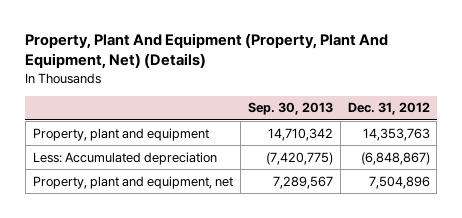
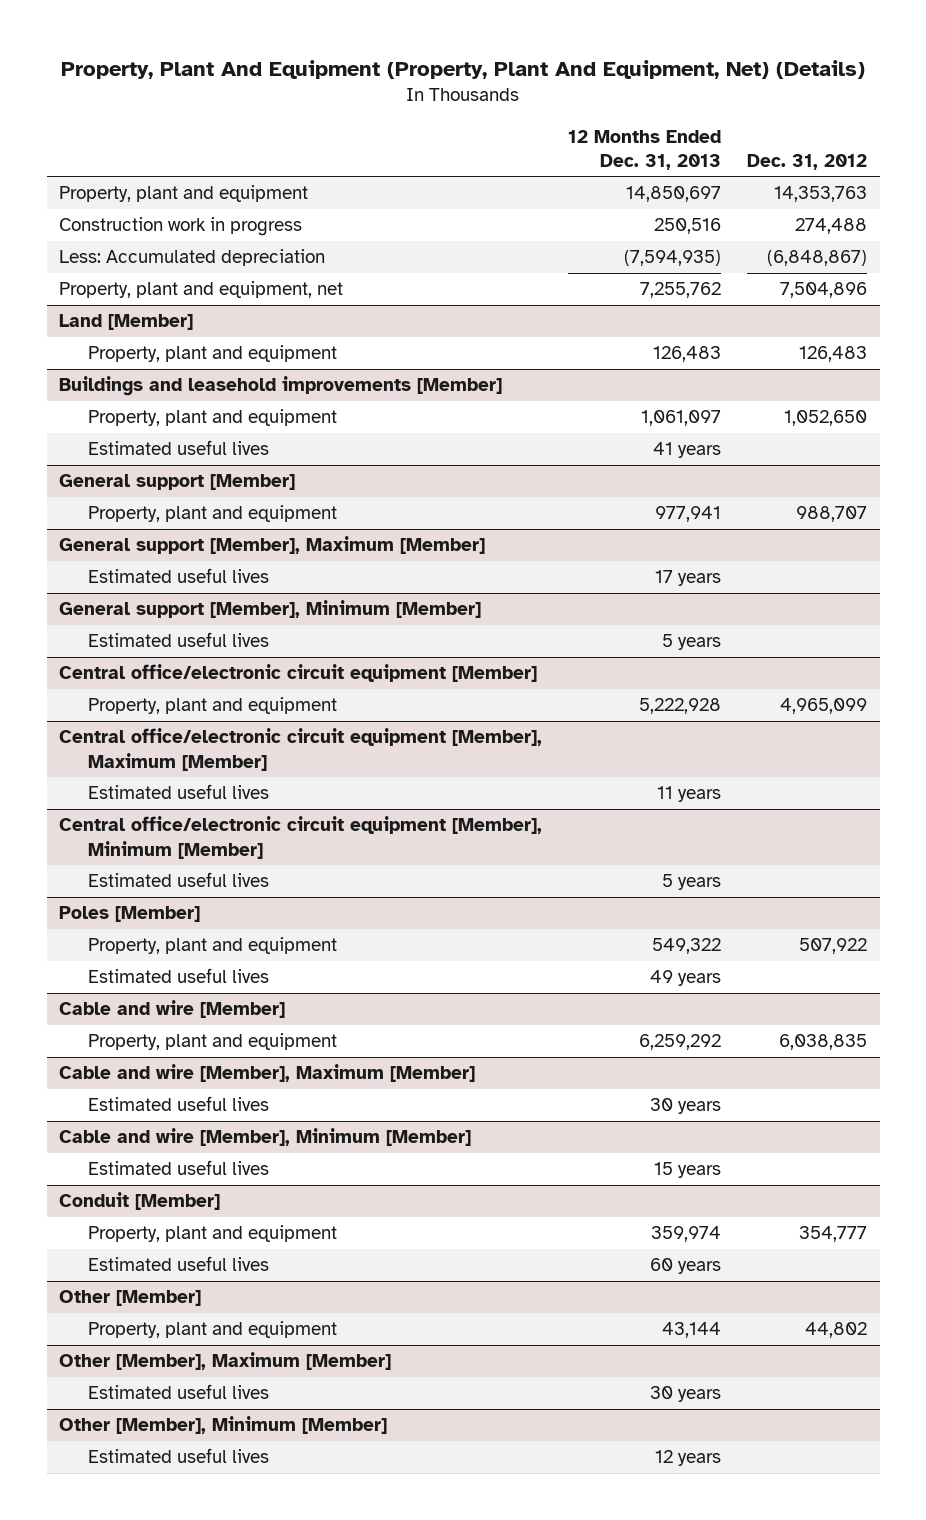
[247,102,333,116] Sep. 30, 2013 -> none
none -> [568,129,722,170] 12 Months Ended Dec. 31, 2013
none -> [59,217,303,237] Construction work in progress
none -> [59,314,194,331] Land [Member]
none -> [88,345,338,363] Property, plant and equipment
none -> [59,376,503,397] Buildings and leasehold improvements [Member]
none -> [88,409,338,427] Property, plant and equipment
none -> [88,440,270,456] Estimated useful lives
none -> [59,474,296,491] General support [Member]
none -> [88,505,338,523] Property, plant and equipment
none -> [59,536,486,555] General support [Member], Maximum [Member]
none -> [88,568,270,584] Estimated useful lives
none -> [59,600,482,619] General support [Member], Minimum [Member]
none -> [88,632,270,648] Estimated useful lives
none -> [59,664,538,683] Central office/electronic circuit equipment [Member]
none -> [88,697,338,715] Property, plant and equipment
none -> [59,728,543,771] Central office/electronic circuit equipment [Member], Maximum [Member]
none -> [88,784,270,800] Estimated useful lives
none -> [59,816,543,859] Central office/electronic circuit equipment [Member], Minimum [Member]
none -> [88,872,270,888] Estimated useful lives
none -> [59,906,201,923] Poles [Member]
none -> [88,937,338,955] Property, plant and equipment
none -> [88,968,270,984] Estimated useful lives
none -> [59,1000,286,1019] Cable and wire [Member]
none -> [88,1033,338,1051] Property, plant and equipment
none -> [59,1064,476,1083] Cable and wire [Member], Maximum [Member]
none -> [88,1096,270,1112] Estimated useful lives
none -> [59,1128,472,1147] Cable and wire [Member], Minimum [Member]
none -> [88,1160,270,1176] Estimated useful lives
none -> [59,1192,221,1211] Conduit [Member]
none -> [88,1225,338,1243] Property, plant and equipment
none -> [88,1256,270,1272] Estimated useful lives
none -> [59,1290,202,1307] Other [Member]
none -> [88,1321,338,1339] Property, plant and equipment
none -> [59,1352,392,1371] Other [Member], Maximum [Member]
none -> [88,1384,270,1400] Estimated useful lives
none -> [59,1416,388,1435] Other [Member], Minimum [Member]
none -> [88,1448,270,1464] Estimated useful lives

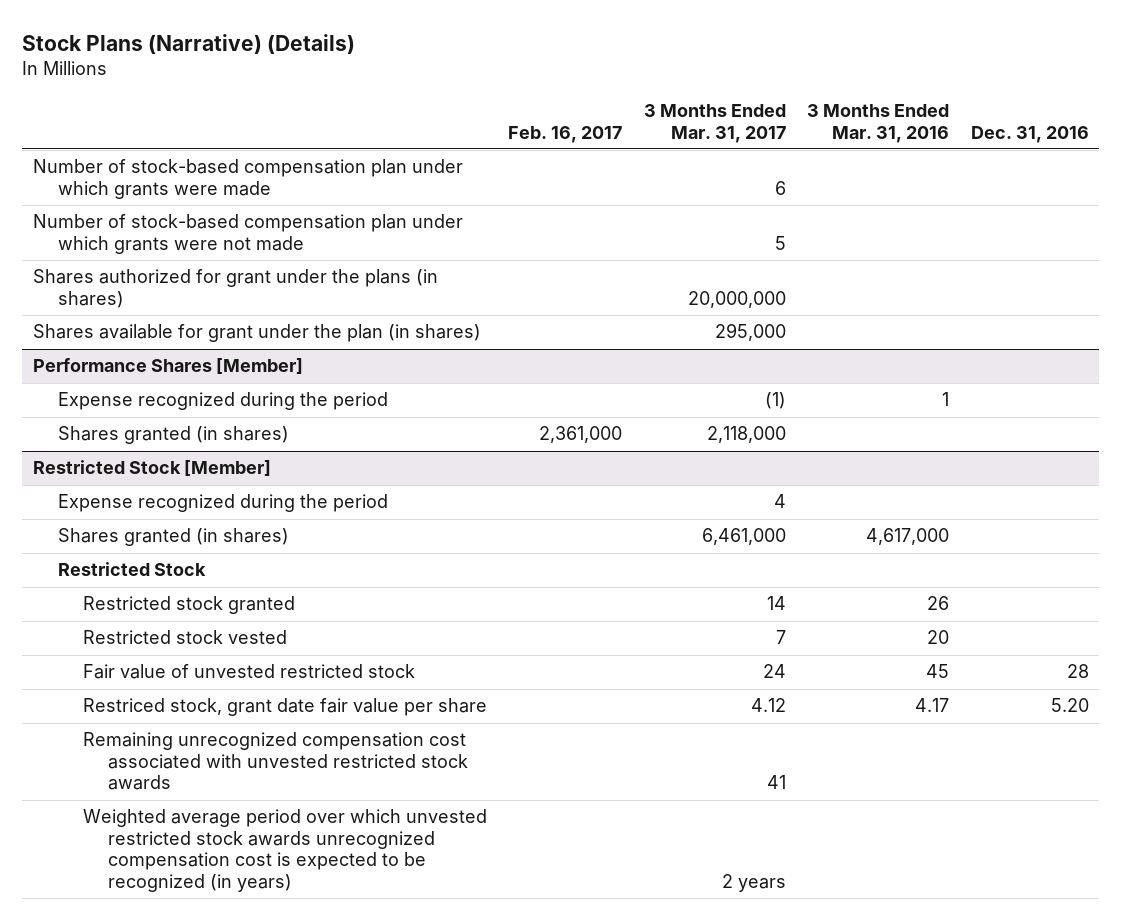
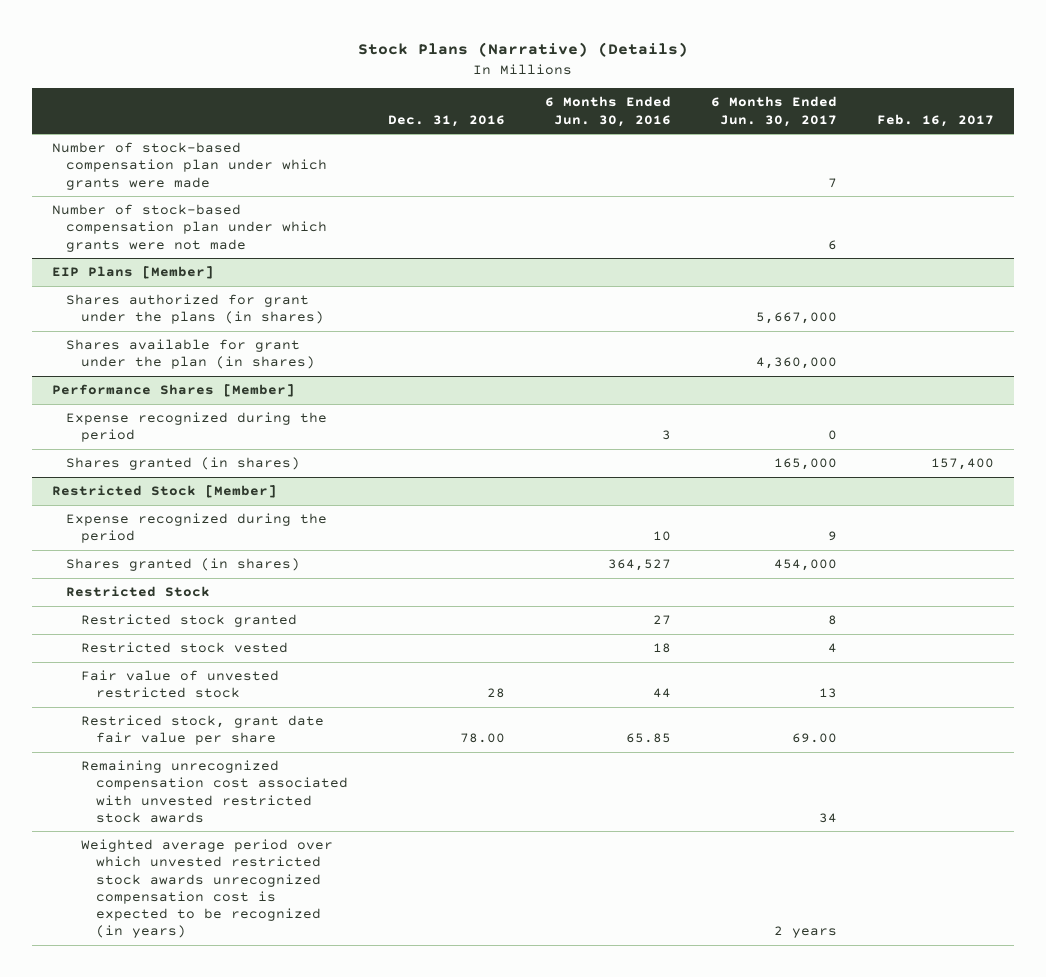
[643,104,786,143] 3 Months Ended Mar. 31, 2017 -> none
[807,104,950,143] 3 Months Ended Mar. 31, 2016 -> none
none -> [544,96,671,127] 6 Months Ended Jun. 30, 2016
none -> [710,96,837,127] 6 Months Ended Jun. 30, 2017
[33,269,439,308] Shares authorized for grant under the plans (in shares) -> none
[33,324,482,343] Shares available for grant under the plan (in shares) -> none
none -> [51,266,214,280] EIP Plans [Member]
none -> [66,294,324,325] Shares authorized for grant under the plans (in shares)
none -> [66,339,315,370] Shares available for grant under the plan (in shares)
[539,426,623,444] 2,361,000 -> [930,458,994,471] 157,400
[1050,698,1089,713] 5.20 -> [459,733,505,744] 78.00

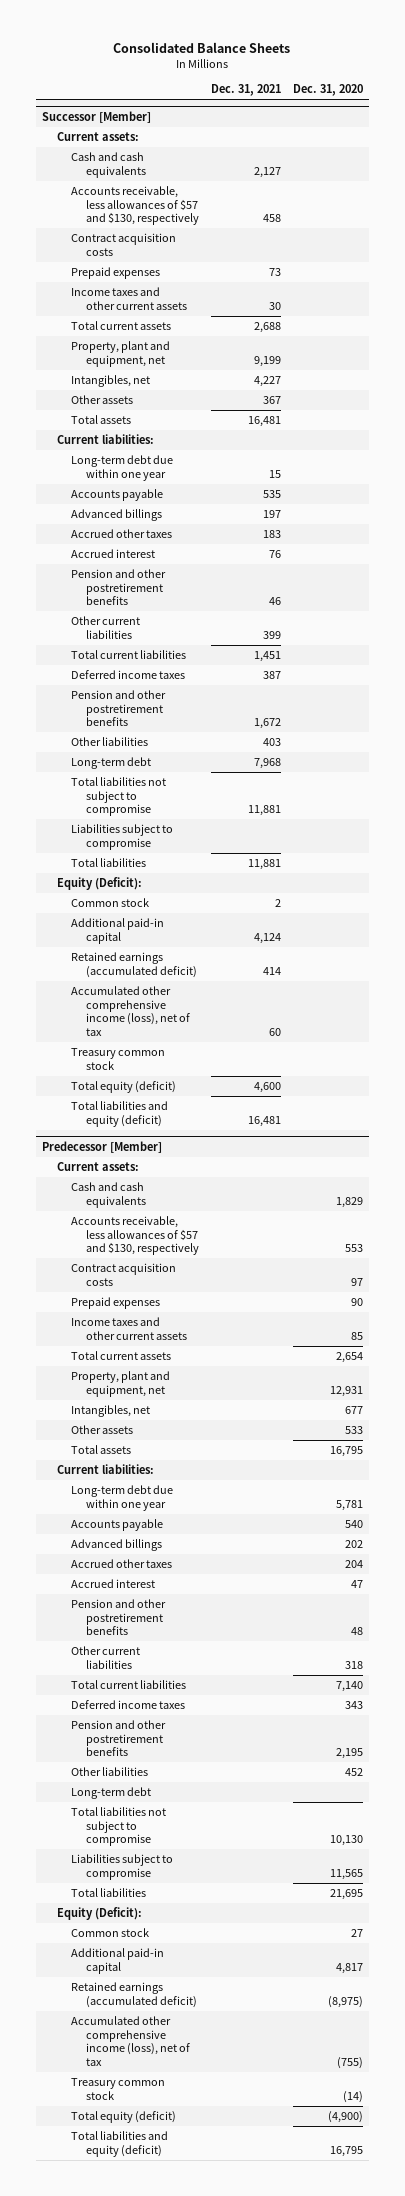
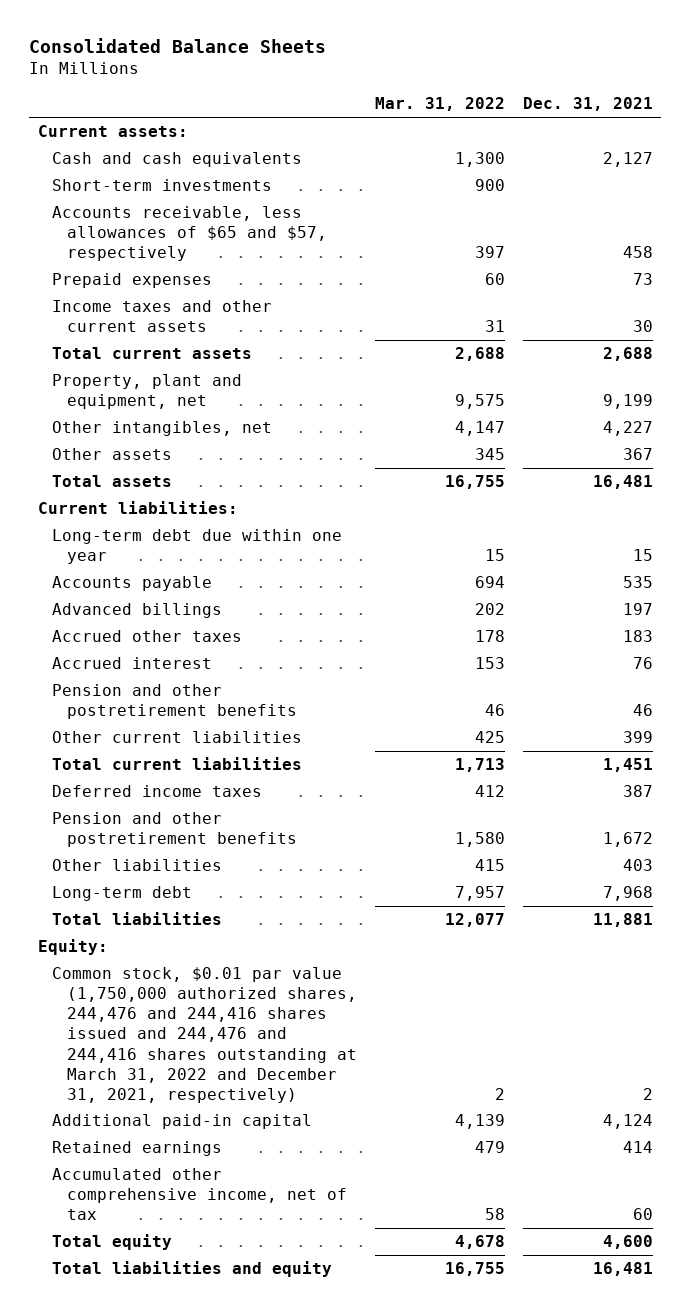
[292,84,363,97] Dec. 31, 2020 -> none
none -> [374,97,505,112] Mar. 31, 2022
[42,110,152,123] Successor [Member] -> none
[71,233,177,256] Contract acquisition costs -> none
none -> [52,179,273,192] Short-term investments
[71,186,199,226] Accounts receivable, less allowances of $57 and $130, respectively -> [52,206,328,262] Accounts receivable, less allowances of $65 and $57, respectively
[71,375,151,388] Intangibles, net -> [52,421,273,437] Other intangibles, net
[71,777,167,817] Total liabilities not subject to compromise -> none
[71,824,174,850] Liabilities subject to compromise -> none
[56,877,142,891] Equity (Deficit): -> [37,939,108,956] Equity:
[71,898,150,908] Common stock -> [52,967,358,1103] Common stock, $0.01 par value (1,750,000 authorized shares, 244,476 and 244,416 shares issued and 244,476 and 244,416 shares outstanding at March 31, 2022 and December 31, 2021, respectively)
[71,1048,166,1070] Treasury common stock -> none
[42,1140,163,1153] Predecessor [Member] -> none
[56,1162,139,1172] Current assets: -> none
[71,1182,146,1208] Cash and cash equivalents -> none
[71,1216,199,1256] Accounts receivable, less allowances of $57 and $130, respectively -> none
[71,1263,177,1286] Contract acquisition costs -> none
[71,1297,161,1310] Prepaid expenses -> none
[71,1317,187,1340] Income taxes and other current assets -> none
[71,1351,172,1361] Total current assets -> none
[71,1371,171,1397] Property, plant and equipment, net -> none
[71,1405,151,1418] Intangibles, net -> none
[71,1425,134,1435] Other assets -> none
[71,1445,132,1455] Total assets -> none
[56,1464,154,1475] Current liabilities: -> none
[71,1485,174,1511] Long-term debt due within one year -> none
[71,1519,164,1532] Accounts payable -> none
[71,1539,163,1552] Advanced billings -> none
[71,1559,173,1569] Accrued other taxes -> none
[71,1579,156,1589] Accrued interest -> none
[71,1599,167,1636] Pension and other postretirement benefits -> none
[71,1646,141,1669] Other current liabilities -> none
[71,1680,187,1690] Total current liabilities -> none
[71,1700,186,1710] Deferred income taxes -> none
[71,1720,167,1757] Pension and other postretirement benefits -> none
[71,1767,149,1777] Other liabilities -> none
[71,1787,152,1800] Long-term debt -> none
[71,1807,167,1847] Total liabilities not subject to compromise -> none
[71,1854,174,1880] Liabilities subject to compromise -> none
[71,1888,147,1898] Total liabilities -> none
[56,1907,142,1921] Equity (Deficit): -> none
[71,1928,150,1938] Common stock -> none
[71,1948,165,1974] Additional paid-in capital -> none
[71,1982,197,2008] Retained earnings (accumulated deficit) -> none
[71,2016,190,2066] Accumulated other comprehensive income (loss), net of tax -> none
[71,2078,166,2100] Treasury common stock -> none
[71,2111,177,2124] Total equity (deficit) -> none
[71,2131,169,2157] Total liabilities and equity (deficit) -> none
[71,952,197,978] Retained earnings (accumulated deficit) -> [52,1141,223,1157] Retained earnings
[71,986,190,1036] Accumulated other comprehensive income (loss), net of tax -> [52,1168,348,1221] Accumulated other comprehensive income, net of tax
[71,1081,177,1094] Total equity (deficit) -> [52,1234,173,1251] Total equity
[71,1101,169,1127] Total liabilities and equity (deficit) -> [52,1261,333,1278] Total liabilities and equity

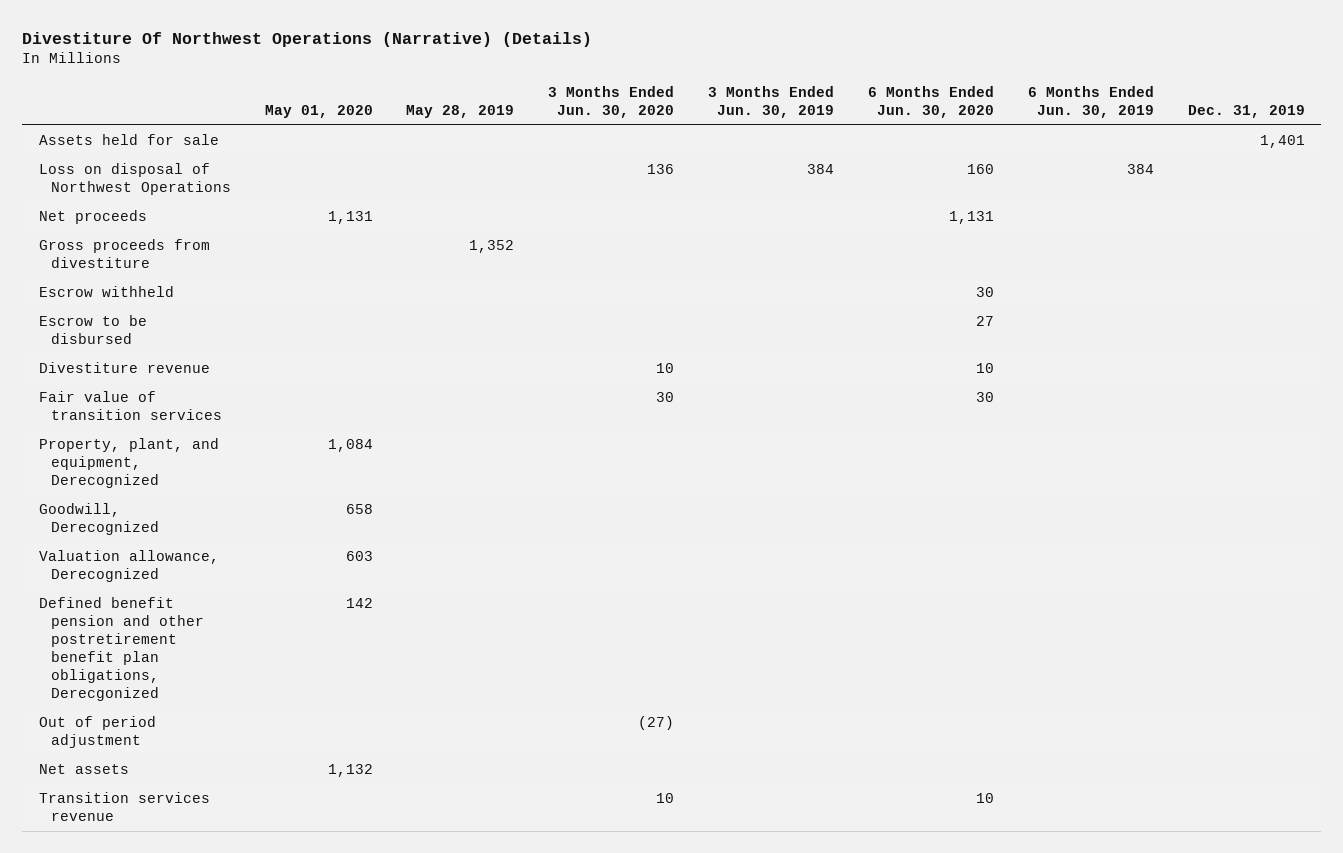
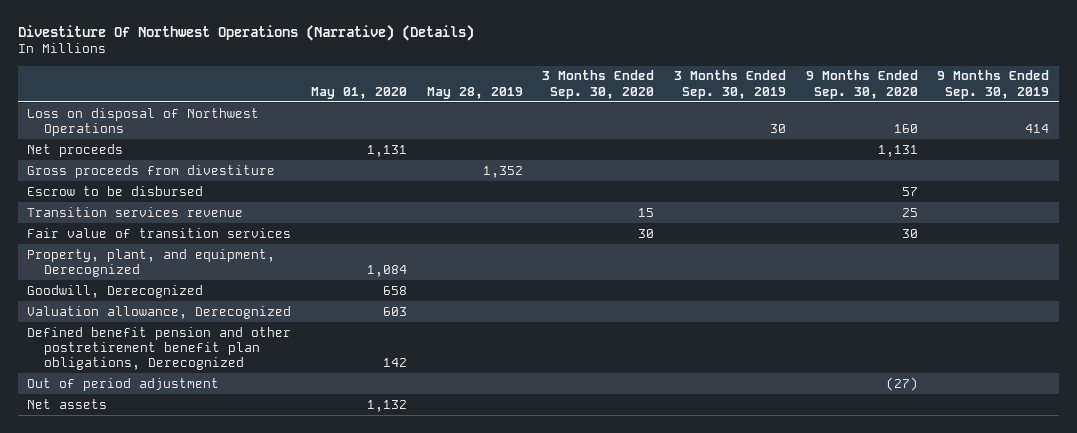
[548,85,675,118] 3 Months Ended Jun. 30, 2020 -> none
[708,85,835,118] 3 Months Ended Jun. 30, 2019 -> none
[867,85,994,118] 6 Months Ended Jun. 30, 2020 -> none
[1027,85,1154,118] 6 Months Ended Jun. 30, 2019 -> none
[1187,104,1305,118] Dec. 31, 2019 -> none
none -> [542,70,655,99] 3 Months Ended Sep. 30, 2020
none -> [674,70,787,99] 3 Months Ended Sep. 30, 2019
none -> [805,70,918,99] 9 Months Ended Sep. 30, 2020
none -> [937,70,1050,99] 9 Months Ended Sep. 30, 2019
[38,134,219,146] Assets held for sale -> none
[38,286,174,298] Escrow withheld -> none
[38,362,210,374] Divestiture revenue -> none
[38,792,210,822] Transition services revenue -> [27,206,244,217] Transition services revenue
[38,597,204,702] Defined benefit pension and other postretirement benefit plan obligations, Derecgonized -> [27,326,292,371] Defined benefit pension and other postretirement benefit plan obligations, Derecognized

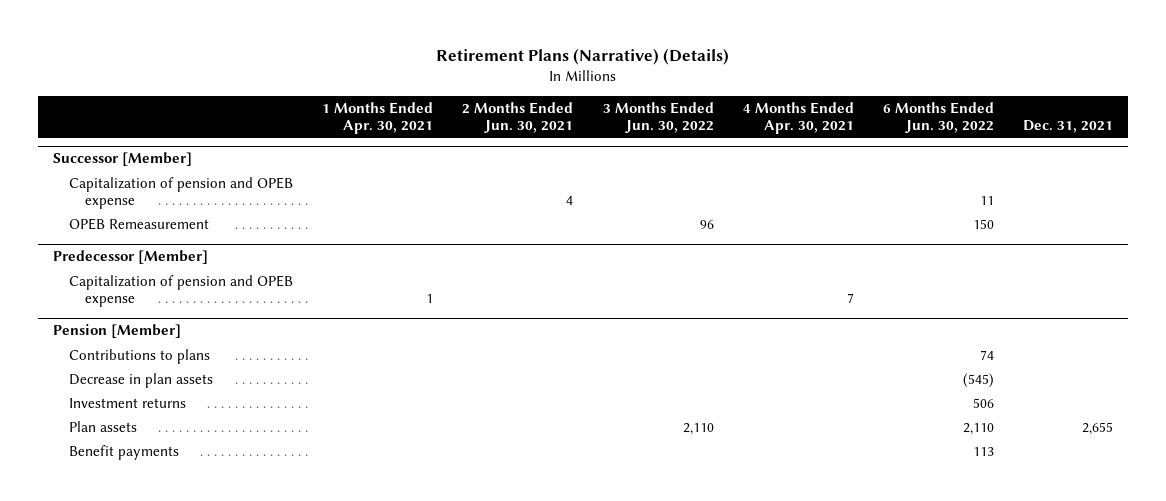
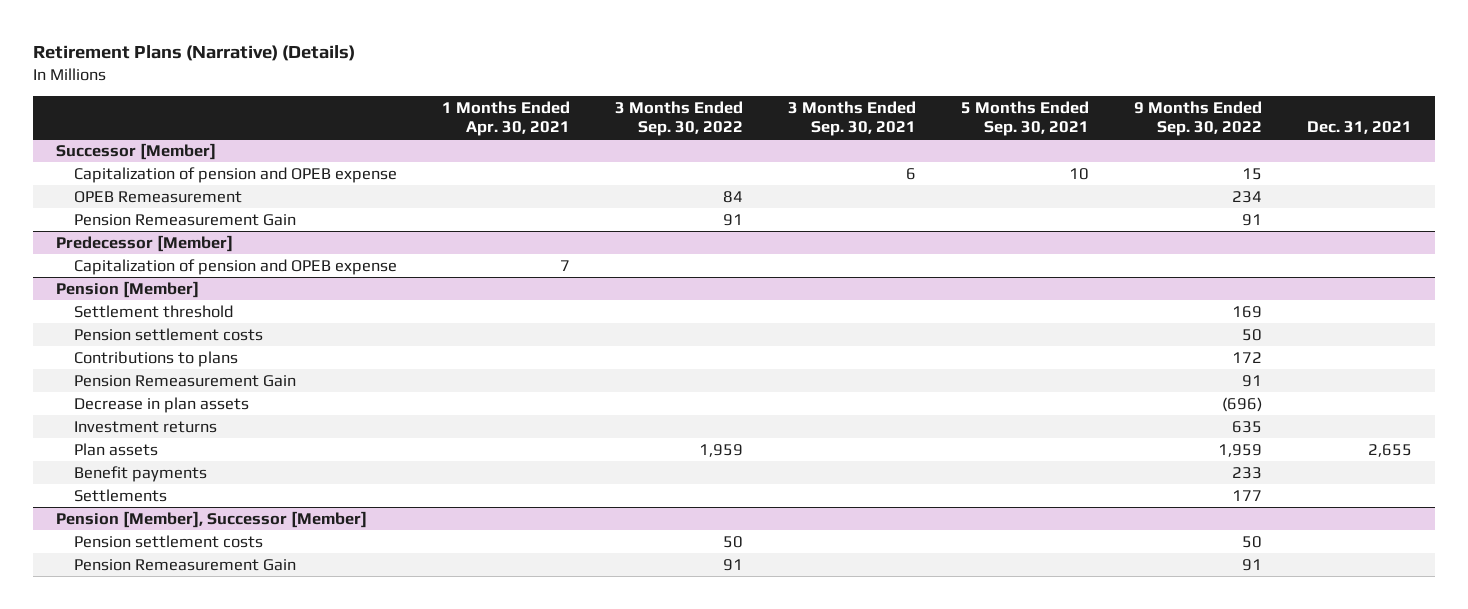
[462,102,574,134] 2 Months Ended Jun. 30, 2021 -> none
[602,102,714,134] 3 Months Ended Jun. 30, 2022 -> none
[742,102,854,135] 4 Months Ended Apr. 30, 2021 -> none
[882,102,994,134] 6 Months Ended Jun. 30, 2022 -> none
none -> [614,101,743,136] 3 Months Ended Sep. 30, 2022
none -> [787,101,916,136] 3 Months Ended Sep. 30, 2021
none -> [960,101,1089,136] 5 Months Ended Sep. 30, 2021
none -> [1134,101,1263,136] 9 Months Ended Sep. 30, 2022
none -> [73,213,296,226] Pension Remeasurement Gain
[426,293,434,303] 1 -> [559,259,570,271] 7
none -> [73,304,233,318] Settlement threshold
none -> [73,327,263,341] Pension settlement costs
none -> [73,374,296,387] Pension Remeasurement Gain
none -> [73,488,167,502] Settlements
none -> [55,510,367,528] Pension [Member], Successor [Member]
none -> [73,534,263,548] Pension settlement costs
none -> [73,558,296,571] Pension Remeasurement Gain

